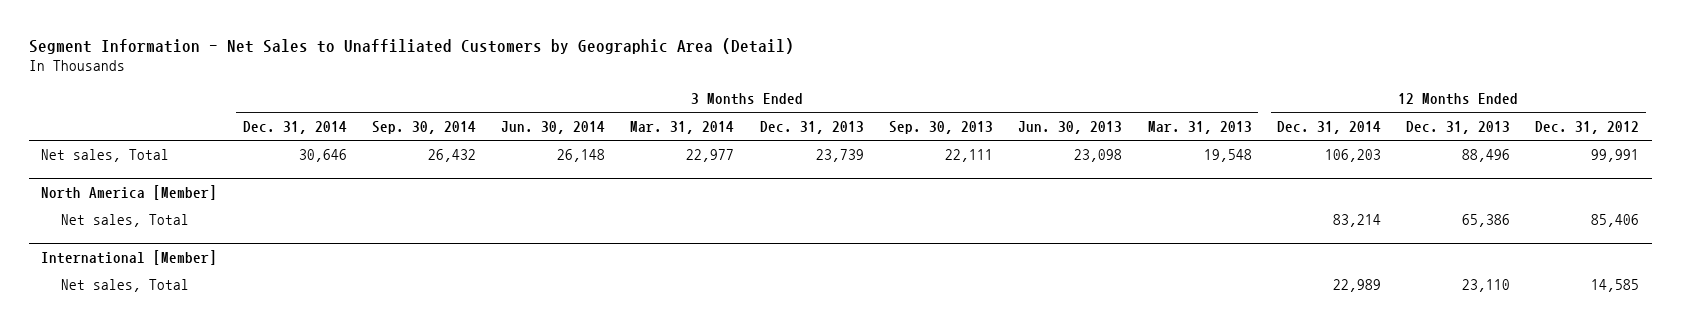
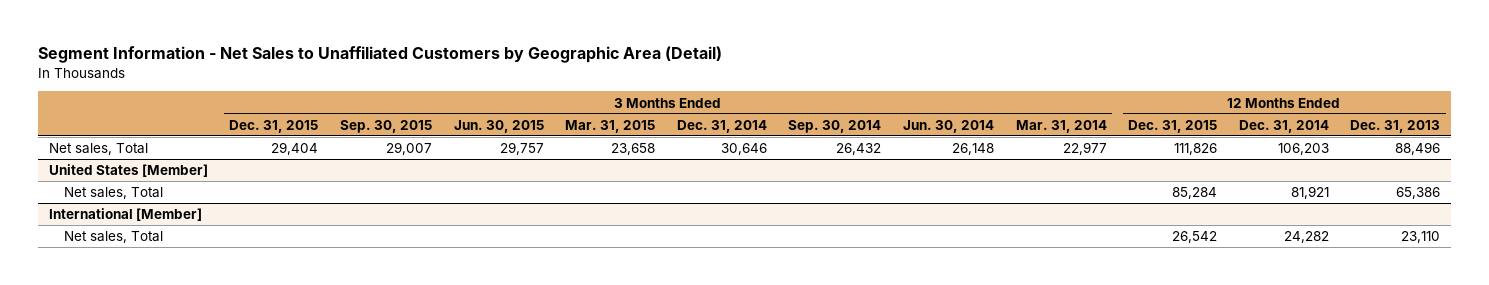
[759,120,864,134] Dec. 31, 2013 -> none
[889,120,994,134] Sep. 30, 2013 -> none
[1018,120,1123,134] Jun. 30, 2013 -> none
[1147,120,1252,134] Mar. 31, 2013 -> none
[1535,120,1640,134] Dec. 31, 2012 -> none
none -> [229,119,319,133] Dec. 31, 2015
none -> [339,119,432,133] Sep. 30, 2015
none -> [453,119,544,133] Jun. 30, 2015
none -> [565,119,656,133] Mar. 31, 2015
none -> [1128,119,1218,133] Dec. 31, 2015
[41,184,218,200] North America [Member] -> none
none -> [48,164,208,178] United States [Member]
[1332,214,1381,228] 83,214 -> [1290,186,1329,200] 81,921
[1332,279,1381,293] 22,989 -> [1283,231,1329,244] 24,282

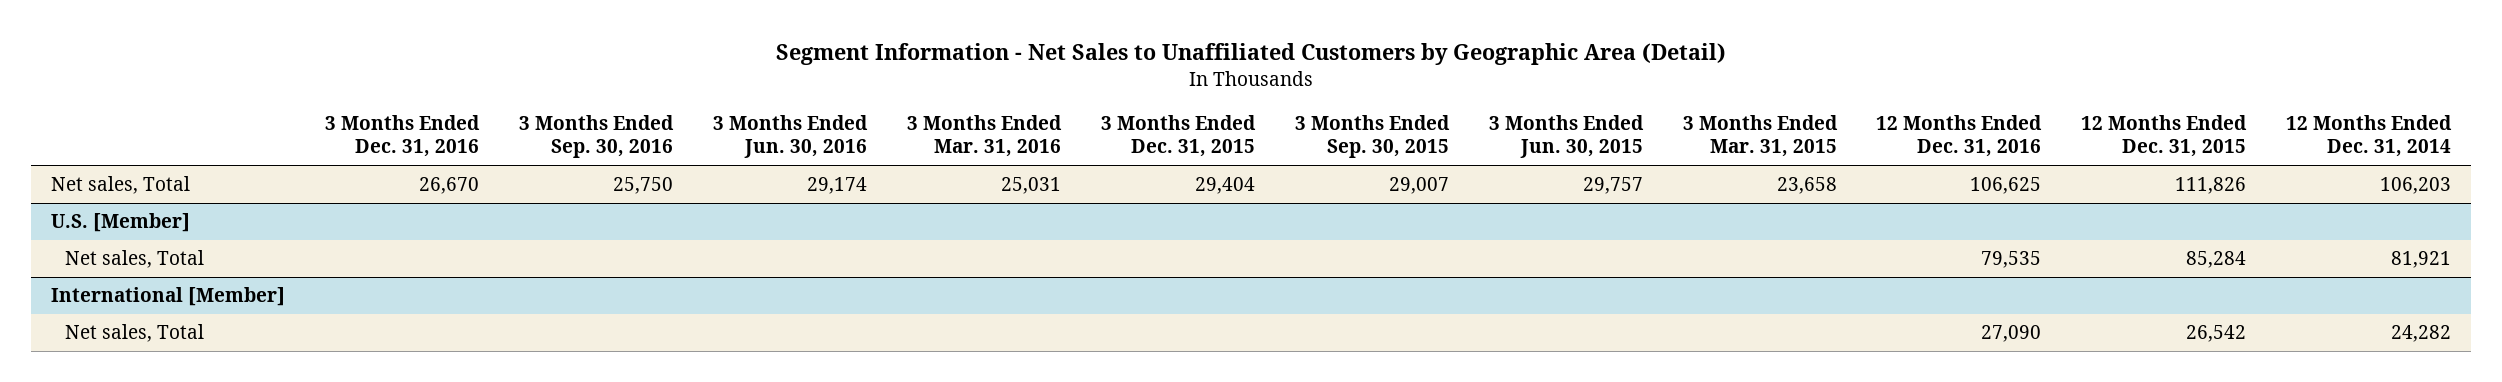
[676,119,767,133] Dec. 31, 2014 -> none
[788,119,882,133] Sep. 30, 2014 -> none
[902,119,994,133] Jun. 30, 2014 -> none
[1015,119,1107,133] Mar. 31, 2014 -> none
[1350,119,1441,133] Dec. 31, 2013 -> none
none -> [325,115,481,158] 3 Months Ended Dec. 31, 2016
none -> [519,115,675,159] 3 Months Ended Sep. 30, 2016
none -> [712,115,868,159] 3 Months Ended Jun. 30, 2016
none -> [906,115,1062,158] 3 Months Ended Mar. 31, 2016
none -> [1876,115,2043,158] 12 Months Ended Dec. 31, 2016
[48,164,208,178] United States [Member] -> [51,213,191,233] U.S. [Member]

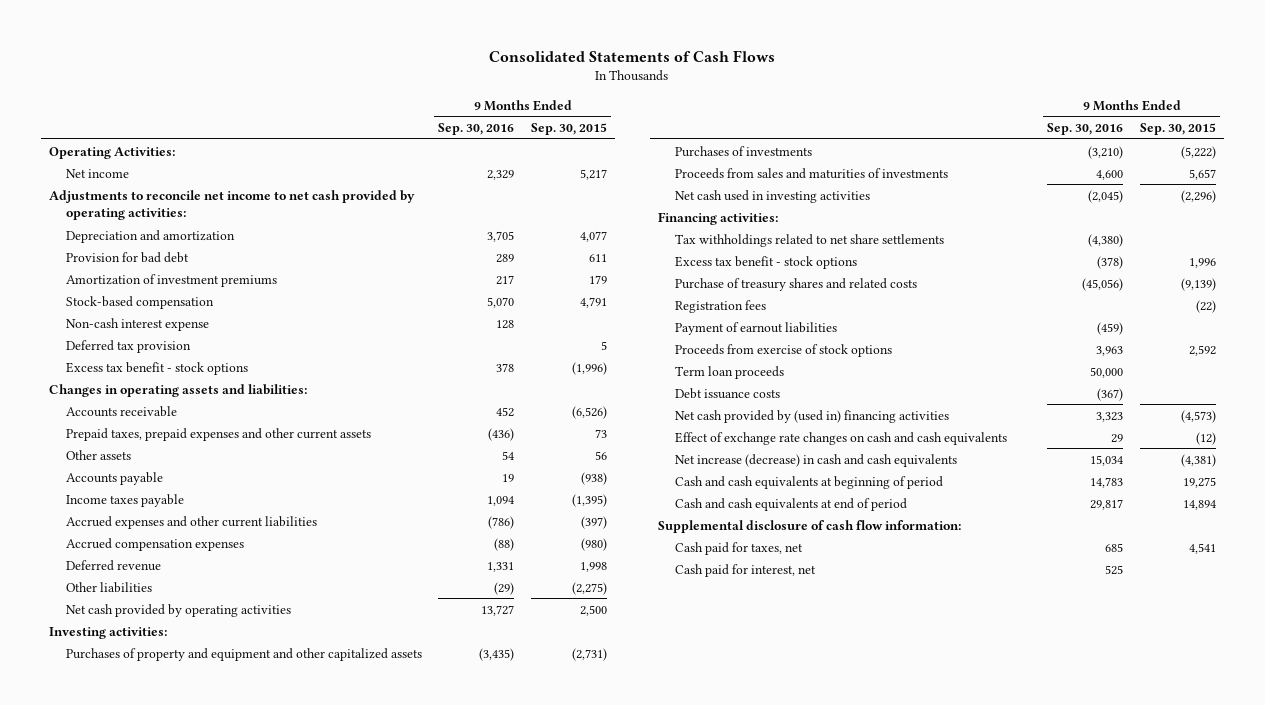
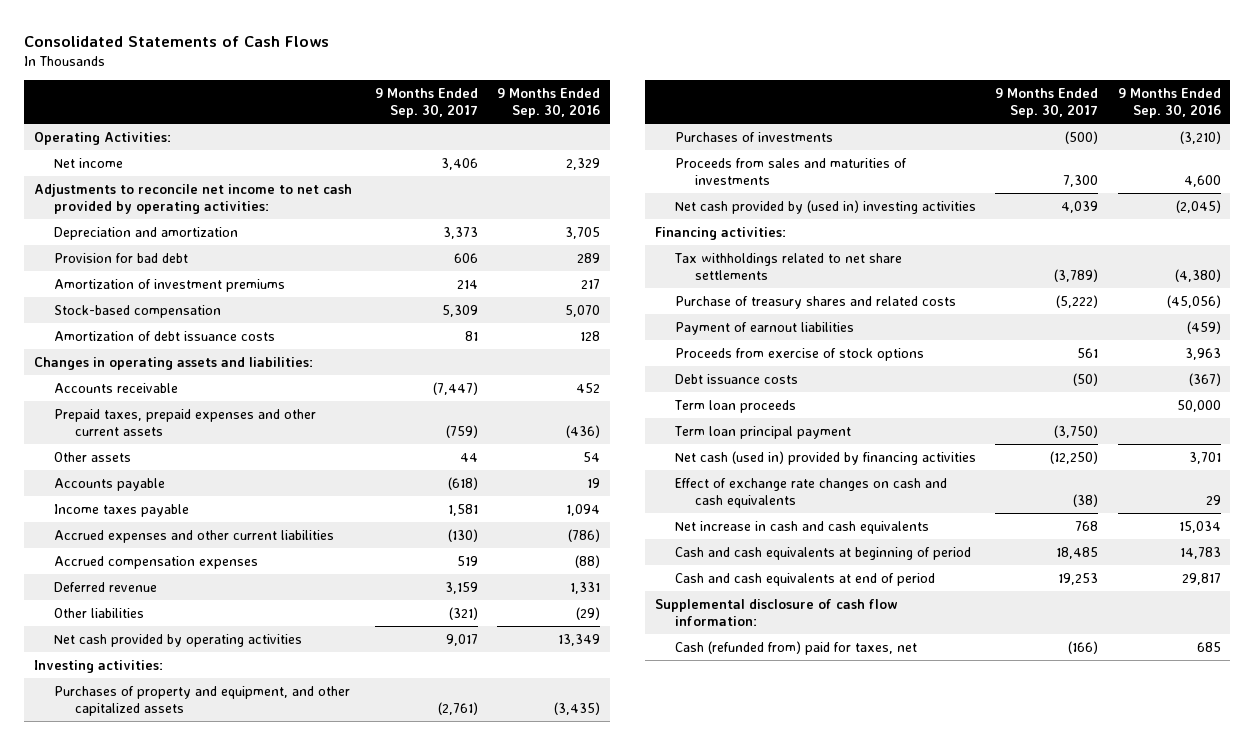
[530,123,607,136] Sep. 30, 2015 -> none
none -> [374,88,478,118] 9 Months Ended Sep. 30, 2017
[65,339,191,353] Deferred tax provision -> none
[65,361,248,375] Excess tax benefit - stock options -> none
[65,317,209,331] Non-cash interest expense -> [54,331,276,342] Amortization of debt issuance costs
[481,604,515,616] 13,727 -> [557,634,600,647] 13,349
[65,647,422,661] Purchases of property and equipment and other capitalized assets -> [54,686,351,716] Purchases of property and equipment, and other capitalized assets
[674,189,870,203] Net cash used in investing activities -> [675,200,977,215] Net cash provided by (used in) investing activities
[674,255,857,269] Excess tax benefit - stock options -> none
[674,299,766,313] Registration fees -> none
[674,365,784,379] Term loan proceeds -> [674,400,797,414] Term loan proceeds
none -> [674,426,852,440] Term loan principal payment
[674,409,949,423] Net cash provided by (used in) financing activities -> [675,451,977,466] Net cash (used in) provided by financing activities
[1096,411,1124,422] 3,323 -> [1188,452,1221,465] 3,701
[674,453,957,467] Net increase (decrease) in cash and cash equivalents -> [675,521,930,535] Net increase in cash and cash equivalents
[674,563,816,577] Cash paid for interest, net -> none
[674,541,803,555] Cash paid for taxes, net -> [675,641,918,656] Cash (refunded from) paid for taxes, net

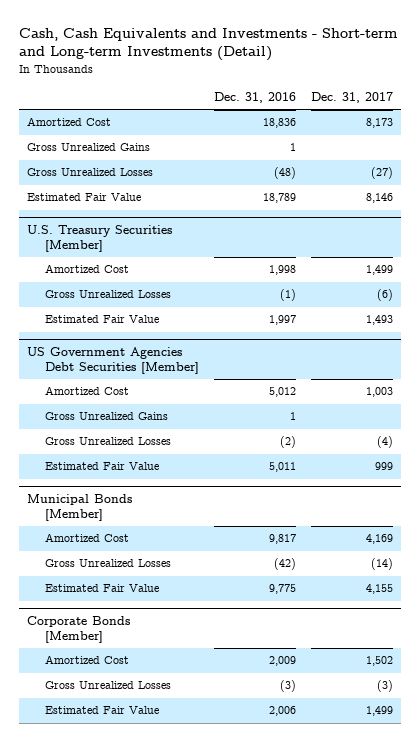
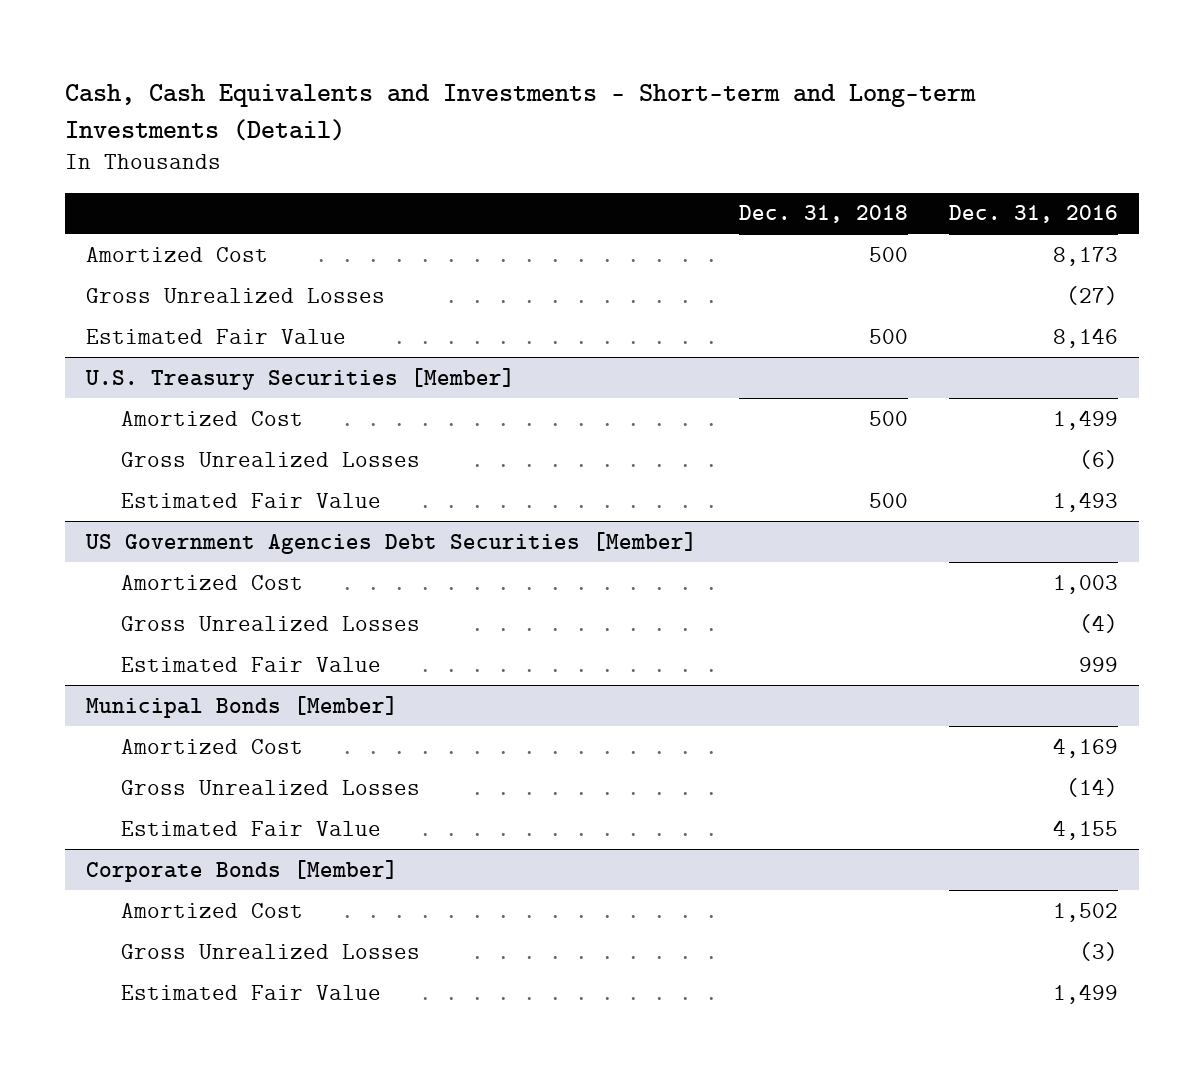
[311,91,394,103] Dec. 31, 2017 -> none
none -> [738,205,908,224] Dec. 31, 2018
[26,143,150,152] Gross Unrealized Gains -> none
[263,118,297,129] 18,836 -> [1053,246,1119,266] 8,173
[274,167,297,180] (48) -> [1066,285,1119,305] (27)
[263,193,297,204] 18,789 -> [1053,327,1119,348] 8,146
[269,265,297,276] 1,998 -> [1053,409,1119,430] 1,499
[280,289,297,302] (1) -> [1079,449,1119,469] (6)
[269,315,297,326] 1,997 -> [1053,491,1119,512] 1,493
[45,412,169,421] Gross Unrealized Gains -> none
[269,387,297,398] 5,012 -> [1053,574,1119,594] 1,003
[280,436,297,449] (2) -> [1079,613,1119,633] (4)
[269,462,297,473] 5,011 -> [1079,656,1119,672] 999
[269,534,297,545] 9,817 -> [1053,737,1119,758] 4,169
[274,558,297,571] (42) -> [1066,777,1119,797] (14)
[269,584,297,595] 9,775 -> [1053,819,1119,840] 4,155
[269,656,297,667] 2,009 -> [1053,902,1119,922] 1,502
[269,706,297,717] 2,006 -> [1053,983,1119,1004] 1,499

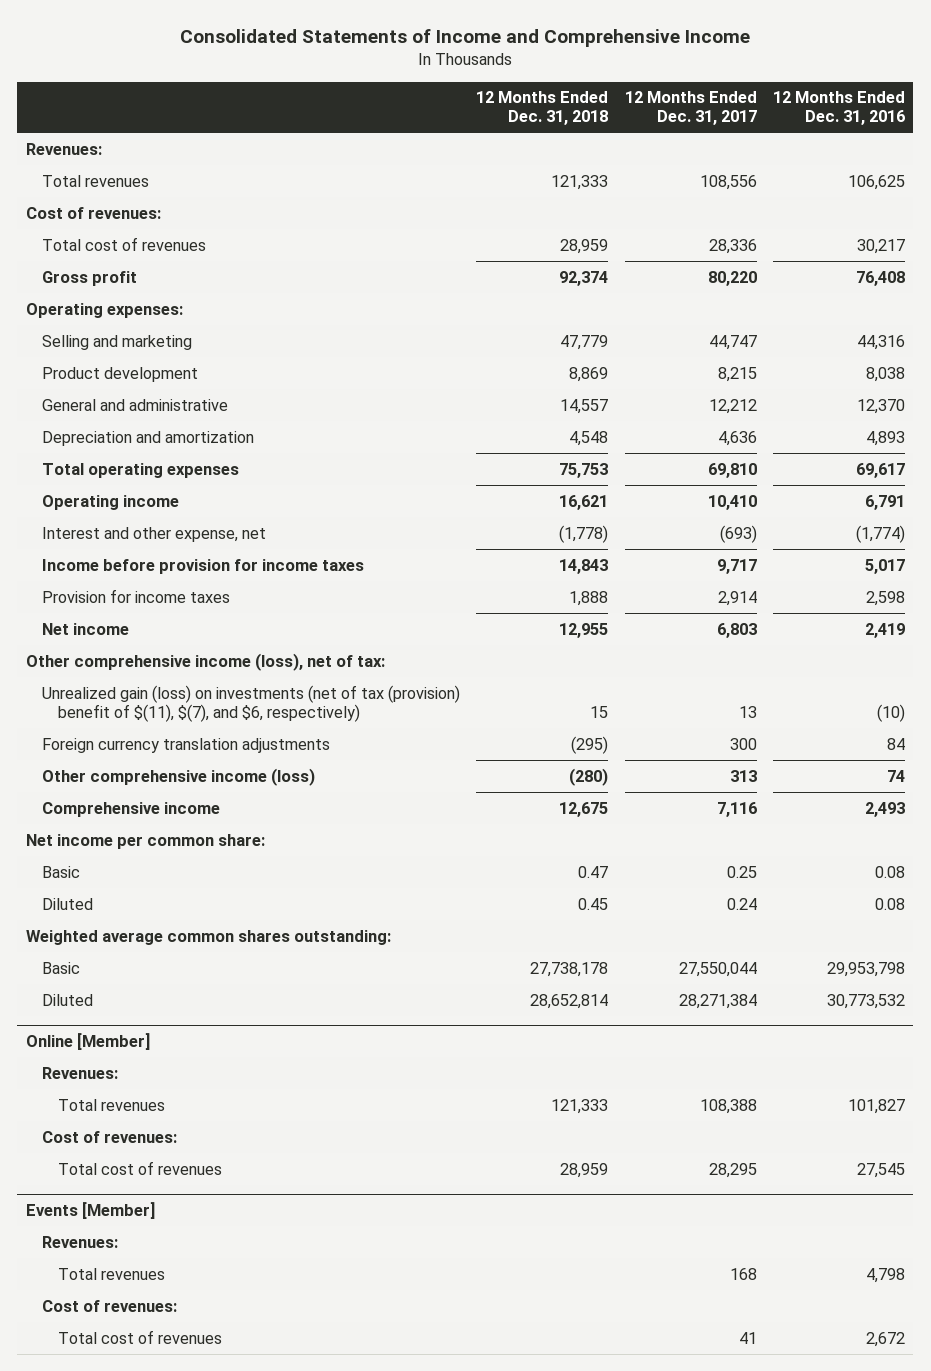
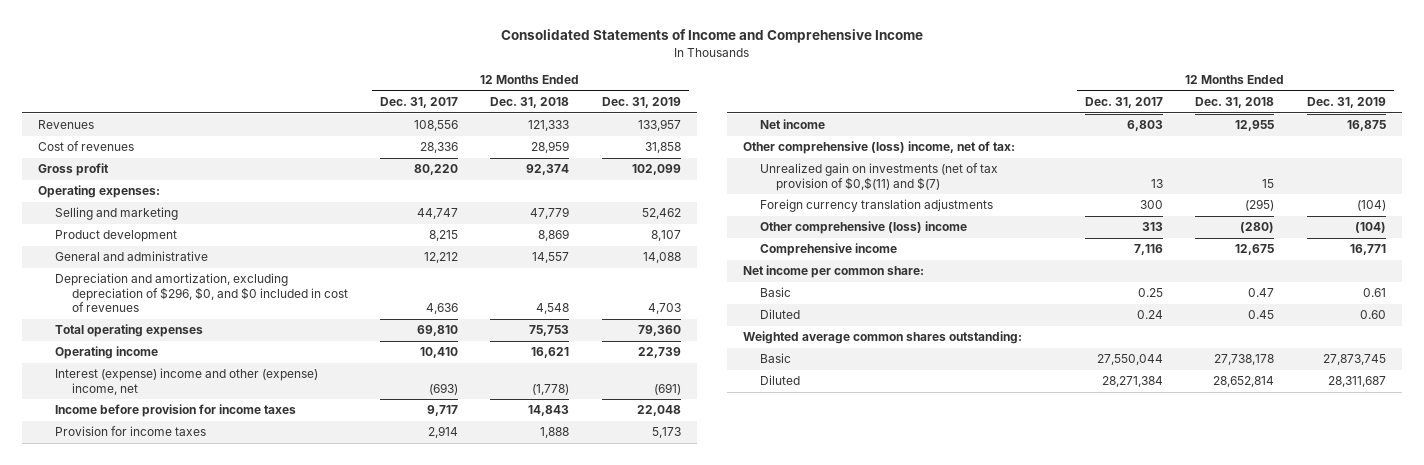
[773,91,906,126] 12 Months Ended Dec. 31, 2016 -> none
none -> [601,97,681,109] Dec. 31, 2019
[25,142,102,155] Revenues: -> none
[25,206,161,219] Cost of revenues: -> none
[41,174,149,187] Total revenues -> [38,120,95,130] Revenues
[41,236,206,251] Total cost of revenues -> [38,141,135,152] Cost of revenues
[41,430,254,446] Depreciation and amortization -> [54,273,348,313] Depreciation and amortization, excluding depreciation of $296, $0, and $0 included in cost of revenues
[41,526,266,542] Interest and other expense, net -> [54,368,318,395] Interest (expense) income and other (expense) income, net
[25,652,385,671] Other comprehensive income (loss), net of tax: -> [743,141,1016,155] Other comprehensive (loss) income, net of tax:
[41,684,460,722] Unrealized gain (loss) on investments (net of tax (provision) benefit of $(11), $(7), and $6, respectively) -> [759,163,998,191] Unrealized gain on investments (net of tax provision of $0,$(11) and $(7)
[41,767,315,786] Other comprehensive income (loss) -> [759,221,967,235] Other comprehensive (loss) income
[25,1033,150,1051] Online [Member] -> none
[41,1066,118,1079] Revenues: -> none
[57,1098,165,1111] Total revenues -> none
[41,1130,177,1143] Cost of revenues: -> none
[57,1160,222,1175] Total cost of revenues -> none
[25,1202,155,1220] Events [Member] -> none
[41,1235,118,1248] Revenues: -> none
[57,1267,165,1280] Total revenues -> none
[41,1299,177,1312] Cost of revenues: -> none
[57,1329,222,1344] Total cost of revenues -> none

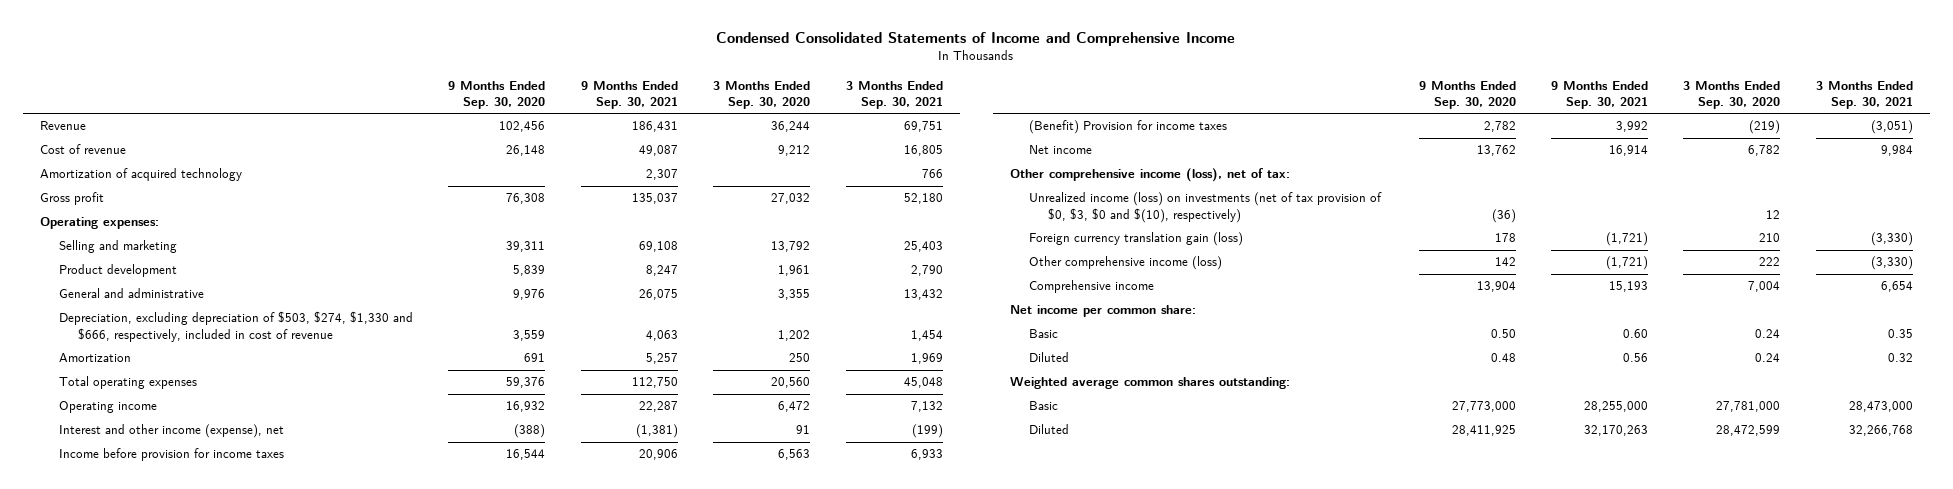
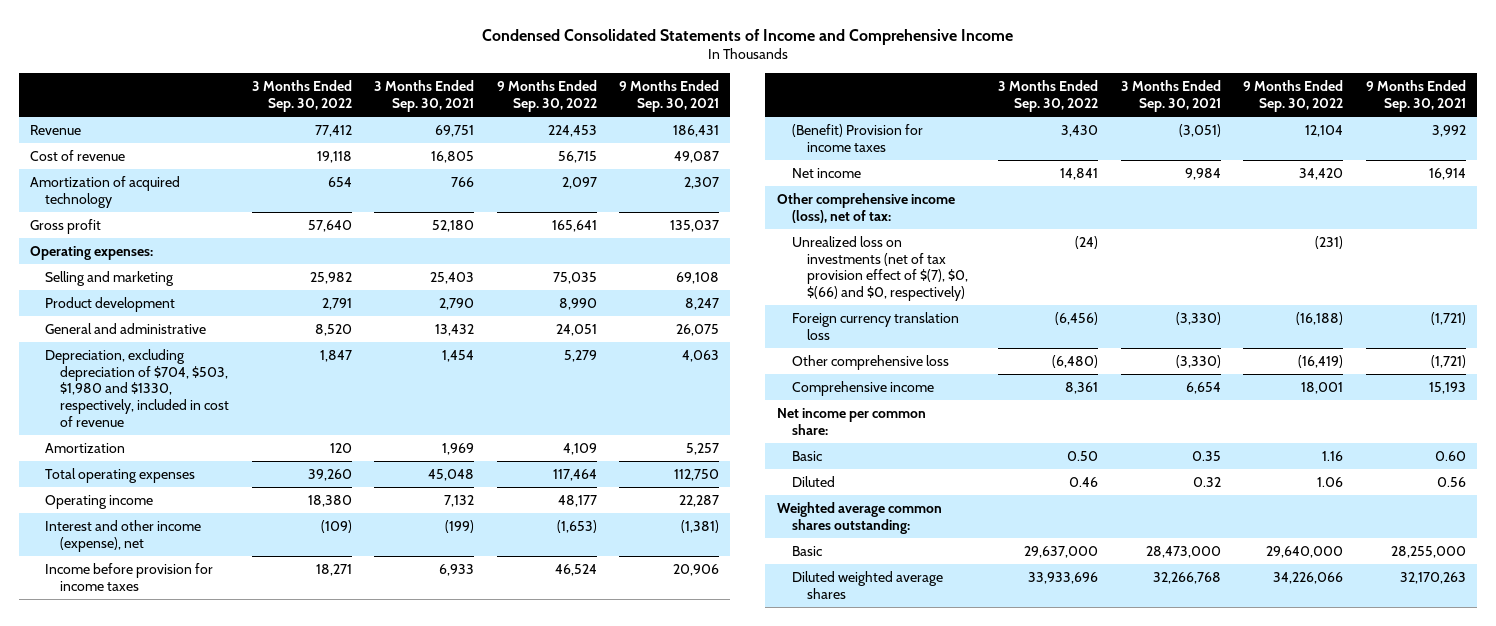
[448,80,546,109] 9 Months Ended Sep. 30, 2020 -> none
[713,80,811,109] 3 Months Ended Sep. 30, 2020 -> none
none -> [251,80,352,113] 3 Months Ended Sep. 30, 2022
none -> [496,80,597,113] 9 Months Ended Sep. 30, 2022
[59,311,414,342] Depreciation, excluding depreciation of $503, $274, $1,330 and $666, respectively, included in cost of revenue -> [45,349,230,427] Depreciation, excluding depreciation of $704, $503, $1,980 and $1330, respectively, included in cost of revenue
[1029,192,1383,223] Unrealized income (loss) on investments (net of tax provision of $0, $3, $0 and $(10), respectively) -> [791,236,968,301] Unrealized loss on investments (net of tax provision effect of $(7), $0, $(66) and $0, respectively)
[1029,232,1244,247] Foreign currency translation gain (loss) -> [791,312,959,340] Foreign currency translation loss
[1029,256,1223,271] Other comprehensive income (loss) -> [791,355,949,371] Other comprehensive loss
[1029,424,1070,435] Diluted -> [791,571,943,599] Diluted weighted average shares

